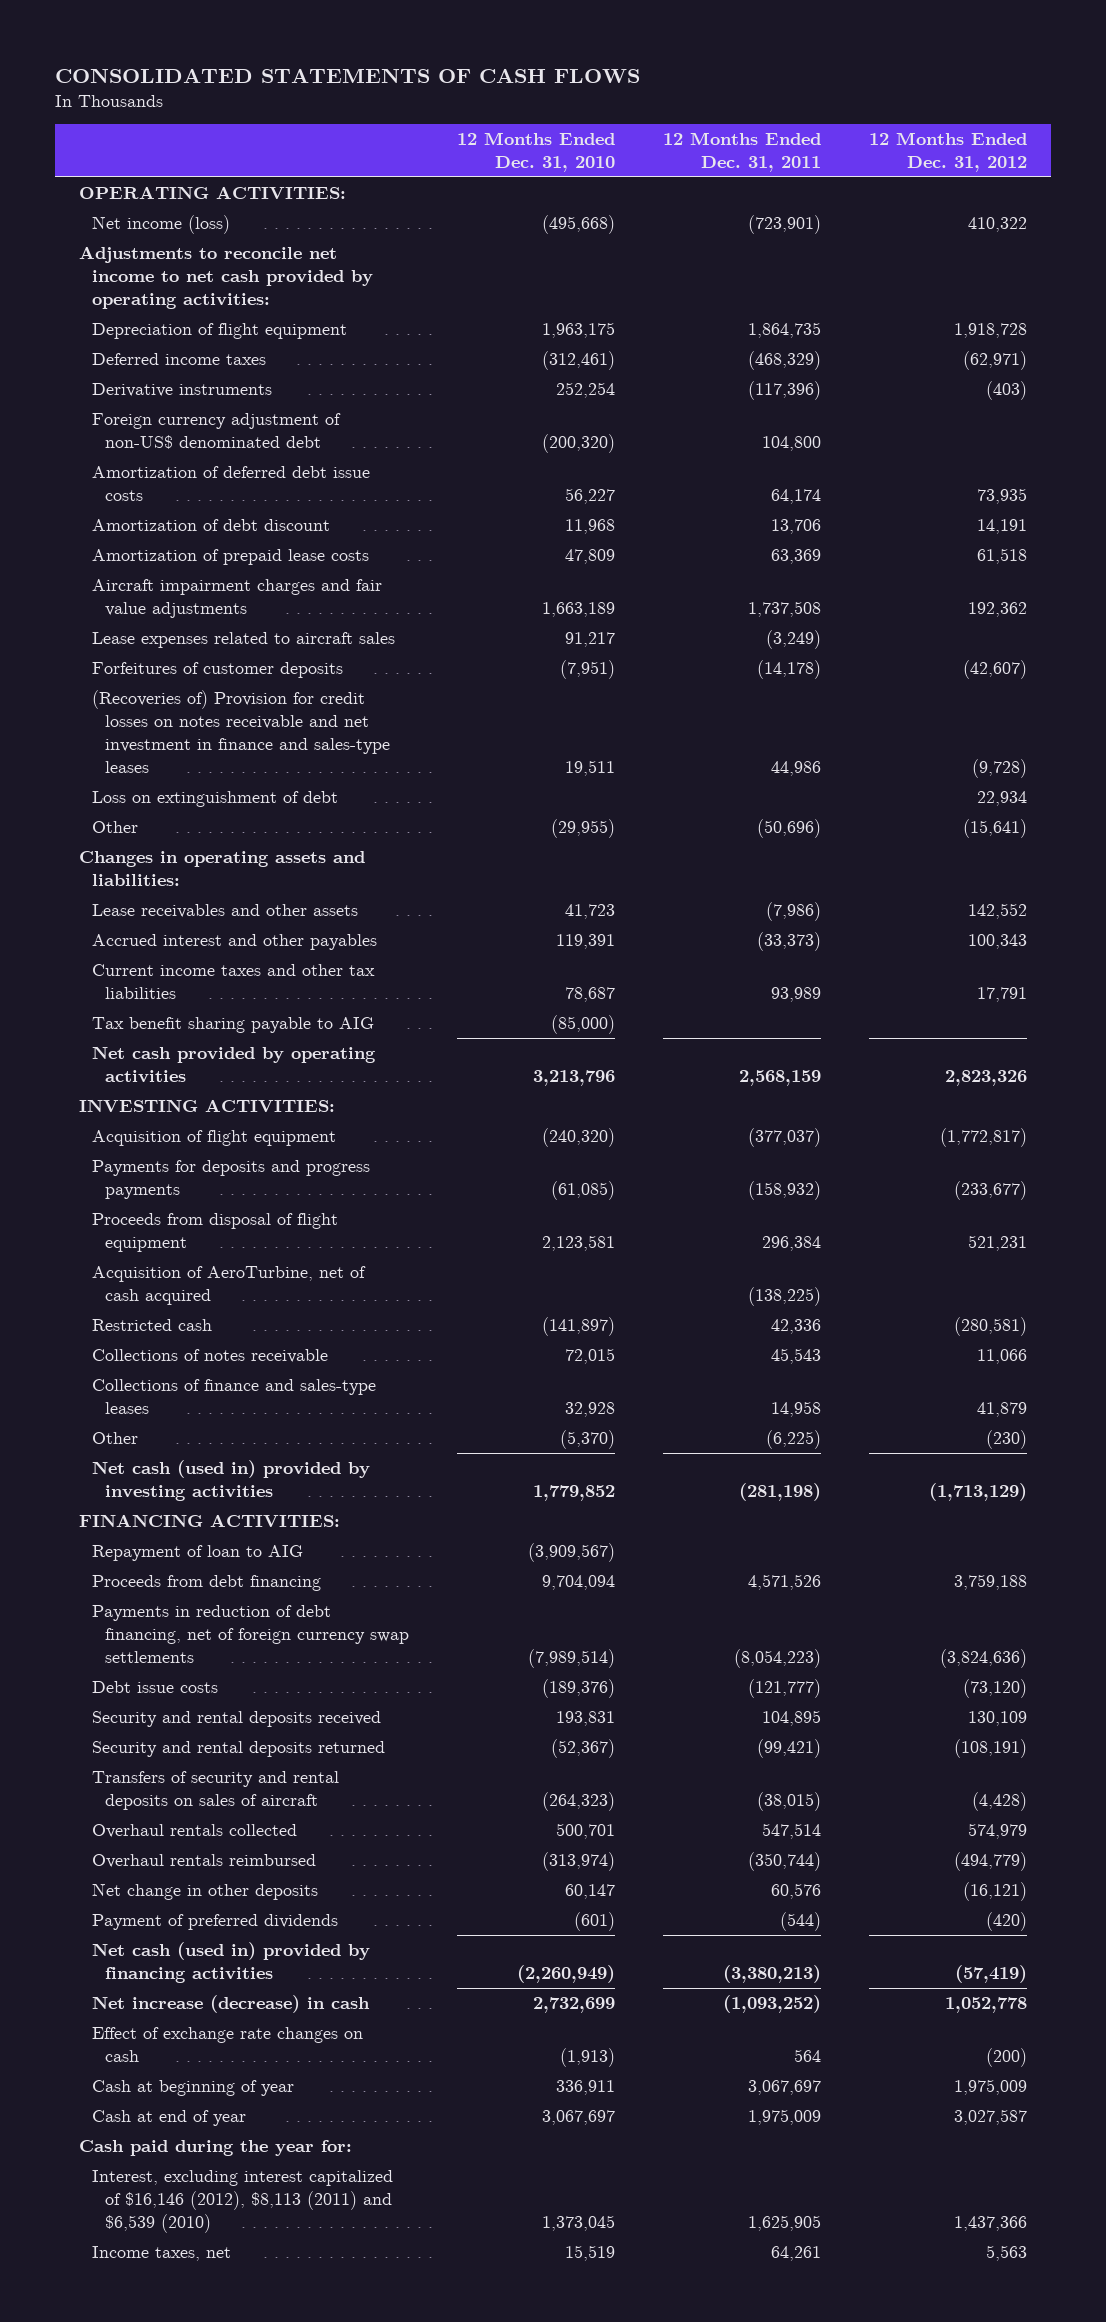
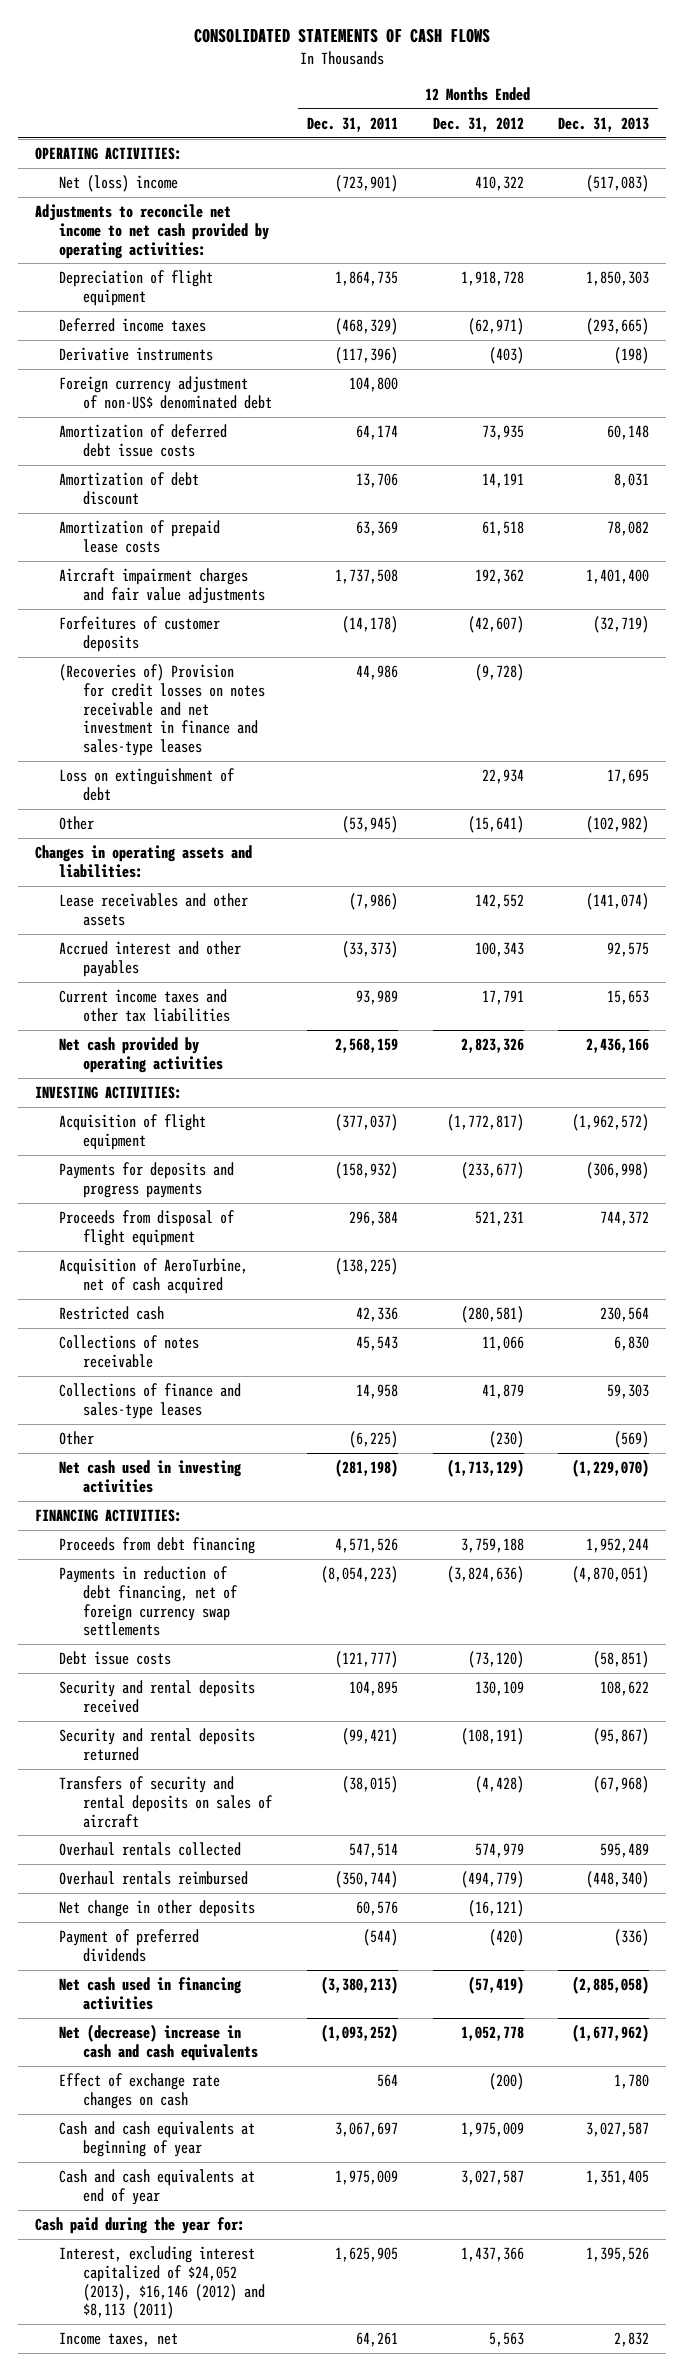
[457,132,616,173] 12 Months Ended Dec. 31, 2010 -> none
none -> [558,116,650,132] Dec. 31, 2013
[92,214,231,234] Net income (loss) -> [59,175,179,193] Net (loss) income
[92,631,396,648] Lease expenses related to aircraft sales -> none
[756,818,821,838] (50,696) -> [342,816,399,834] (53,945)
[92,1016,375,1033] Tax benefit sharing payable to AIG -> none
[92,1459,371,1501] Net cash (used in) provided by investing activities -> [59,1460,243,1493] Net cash used in investing activities
[92,1544,304,1561] Repayment of loan to AIG -> none
[92,1941,371,1983] Net cash (used in) provided by financing activities -> [59,1977,243,2010] Net cash used in financing activities
[92,1994,371,2013] Net increase (decrease) in cash -> [59,2024,259,2061] Net (decrease) increase in cash and cash equivalents
[92,2079,295,2096] Cash at beginning of year -> [59,2121,256,2157] Cash and cash equivalents at beginning of year
[92,2109,247,2126] Cash at end of year -> [59,2169,256,2205] Cash and cash equivalents at end of year
[92,2169,394,2233] Interest, excluding interest capitalized of $16,146 (2012), $8,113 (2011) and $6,539 (2010) -> [59,2246,266,2320] Interest, excluding interest capitalized of $24,052 (2013), $16,146 (2012) and $8,113 (2011)

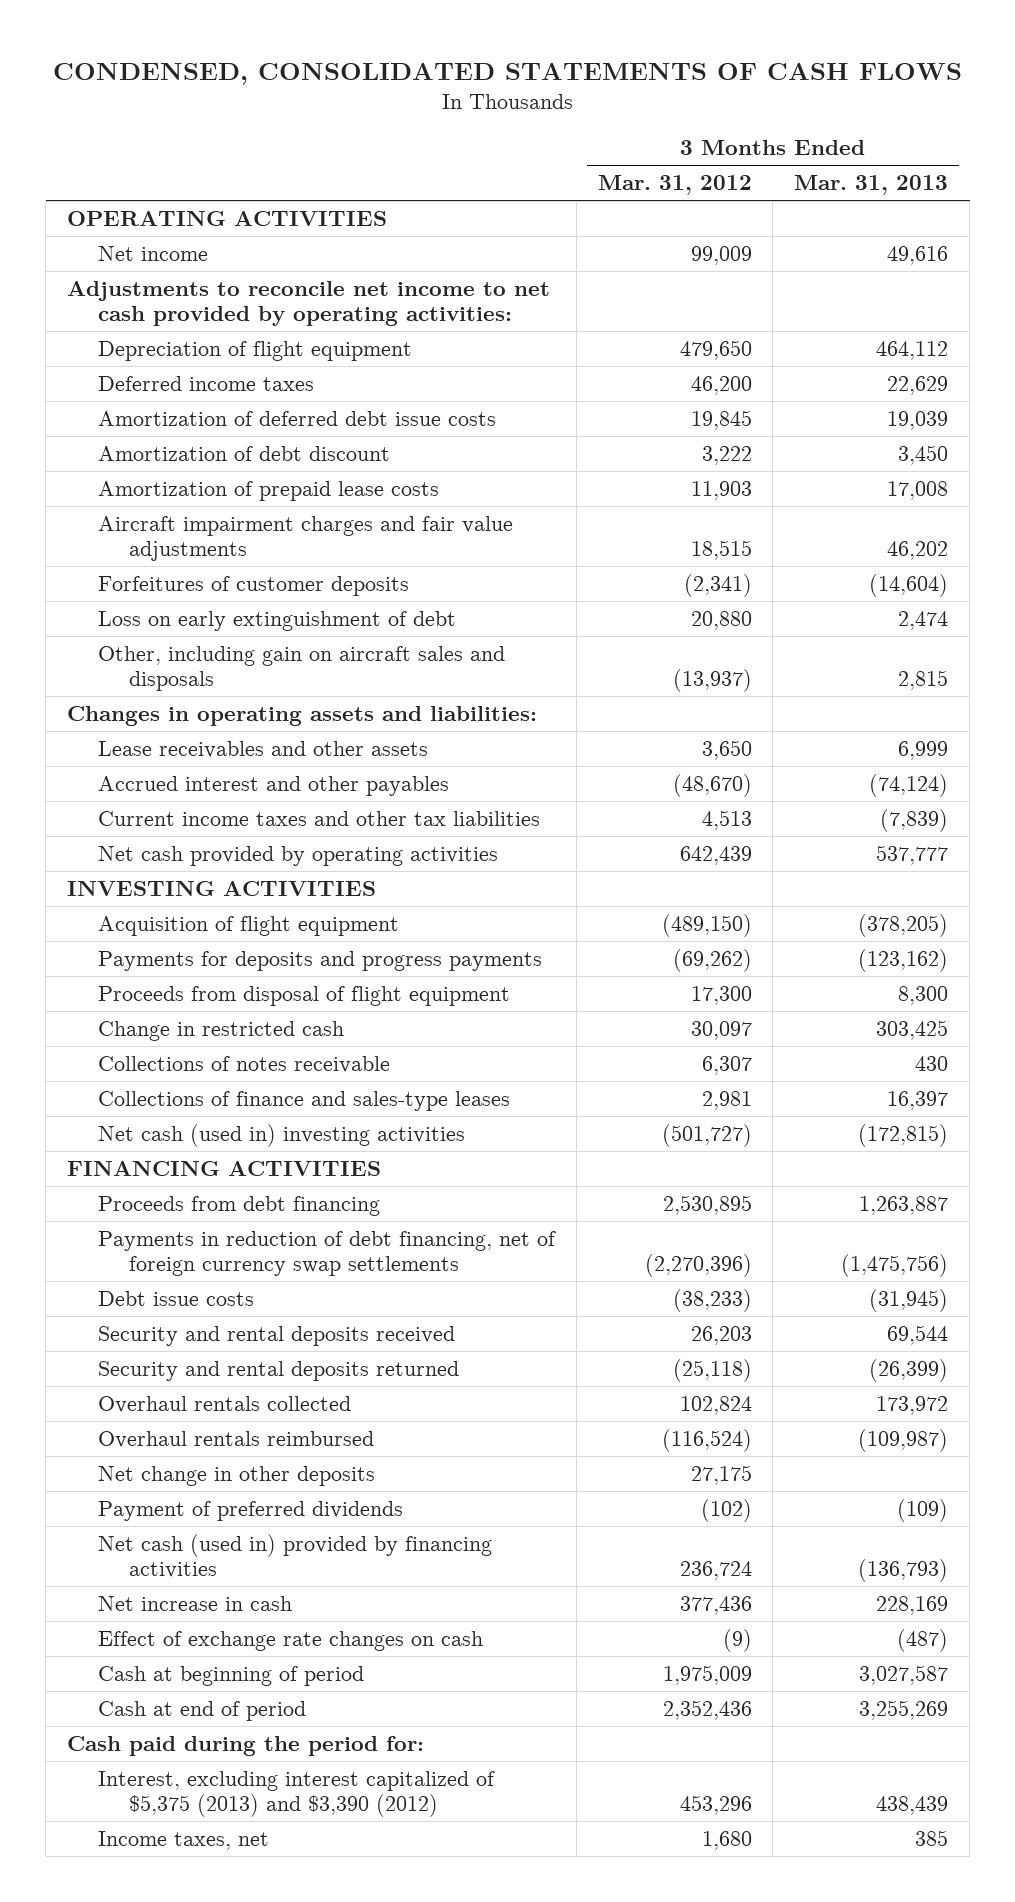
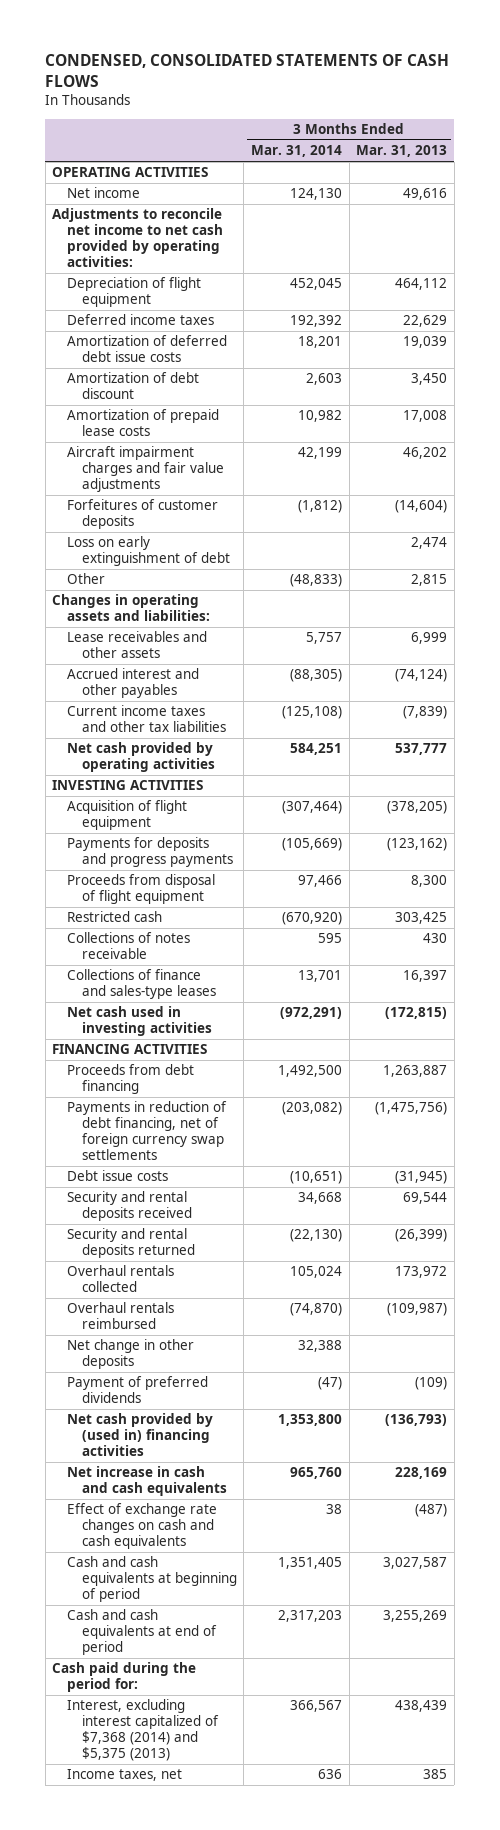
[597,175,752,196] Mar. 31, 2012 -> none
none -> [250,145,342,158] Mar. 31, 2014
[97,645,505,691] Other, including gain on aircraft sales and disposals -> [67,573,106,585] Other
[97,1020,344,1041] Change in restricted cash -> [67,911,163,923] Restricted cash
[97,1123,465,1147] Net cash (used in) investing activities -> [67,1006,212,1037] Net cash used in investing activities
[97,1533,492,1578] Net cash (used in) provided by financing activities -> [67,1413,214,1457] Net cash provided by (used in) financing activities
[97,1595,292,1611] Net increase in cash -> [67,1466,227,1497] Net increase in cash and cash equivalents
[97,1630,483,1651] Effect of exchange rate changes on cash -> [67,1503,218,1550] Effect of exchange rate changes on cash and cash equivalents
[97,1665,364,1686] Cash at beginning of period -> [67,1556,237,1603] Cash and cash equivalents at beginning of period
[97,1700,306,1721] Cash at end of period -> [67,1609,217,1656] Cash and cash equivalents at end of period
[97,1770,495,1817] Interest, excluding interest capitalized of $5,375 (2013) and $3,390 (2012) -> [67,1699,219,1761] Interest, excluding interest capitalized of $7,368 (2014) and $5,375 (2013)

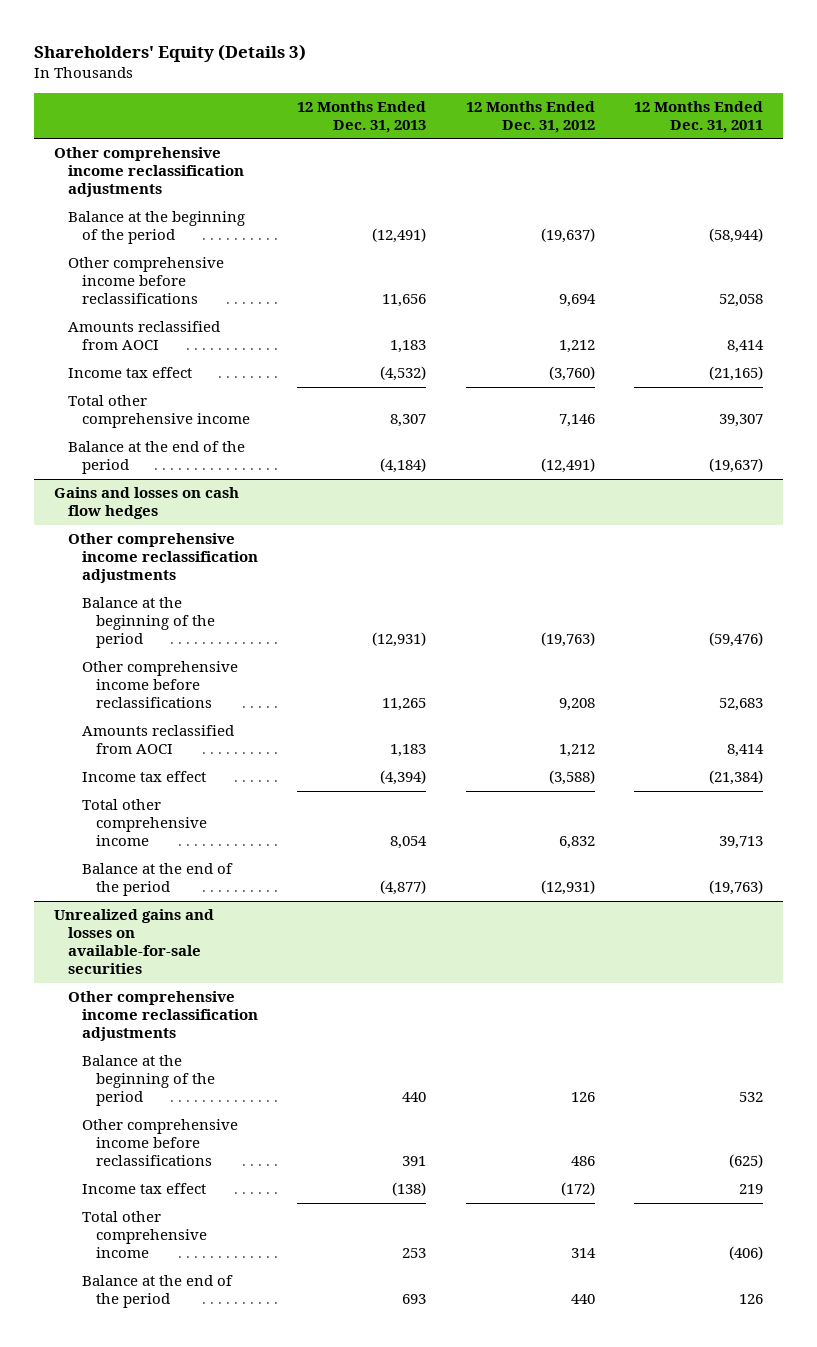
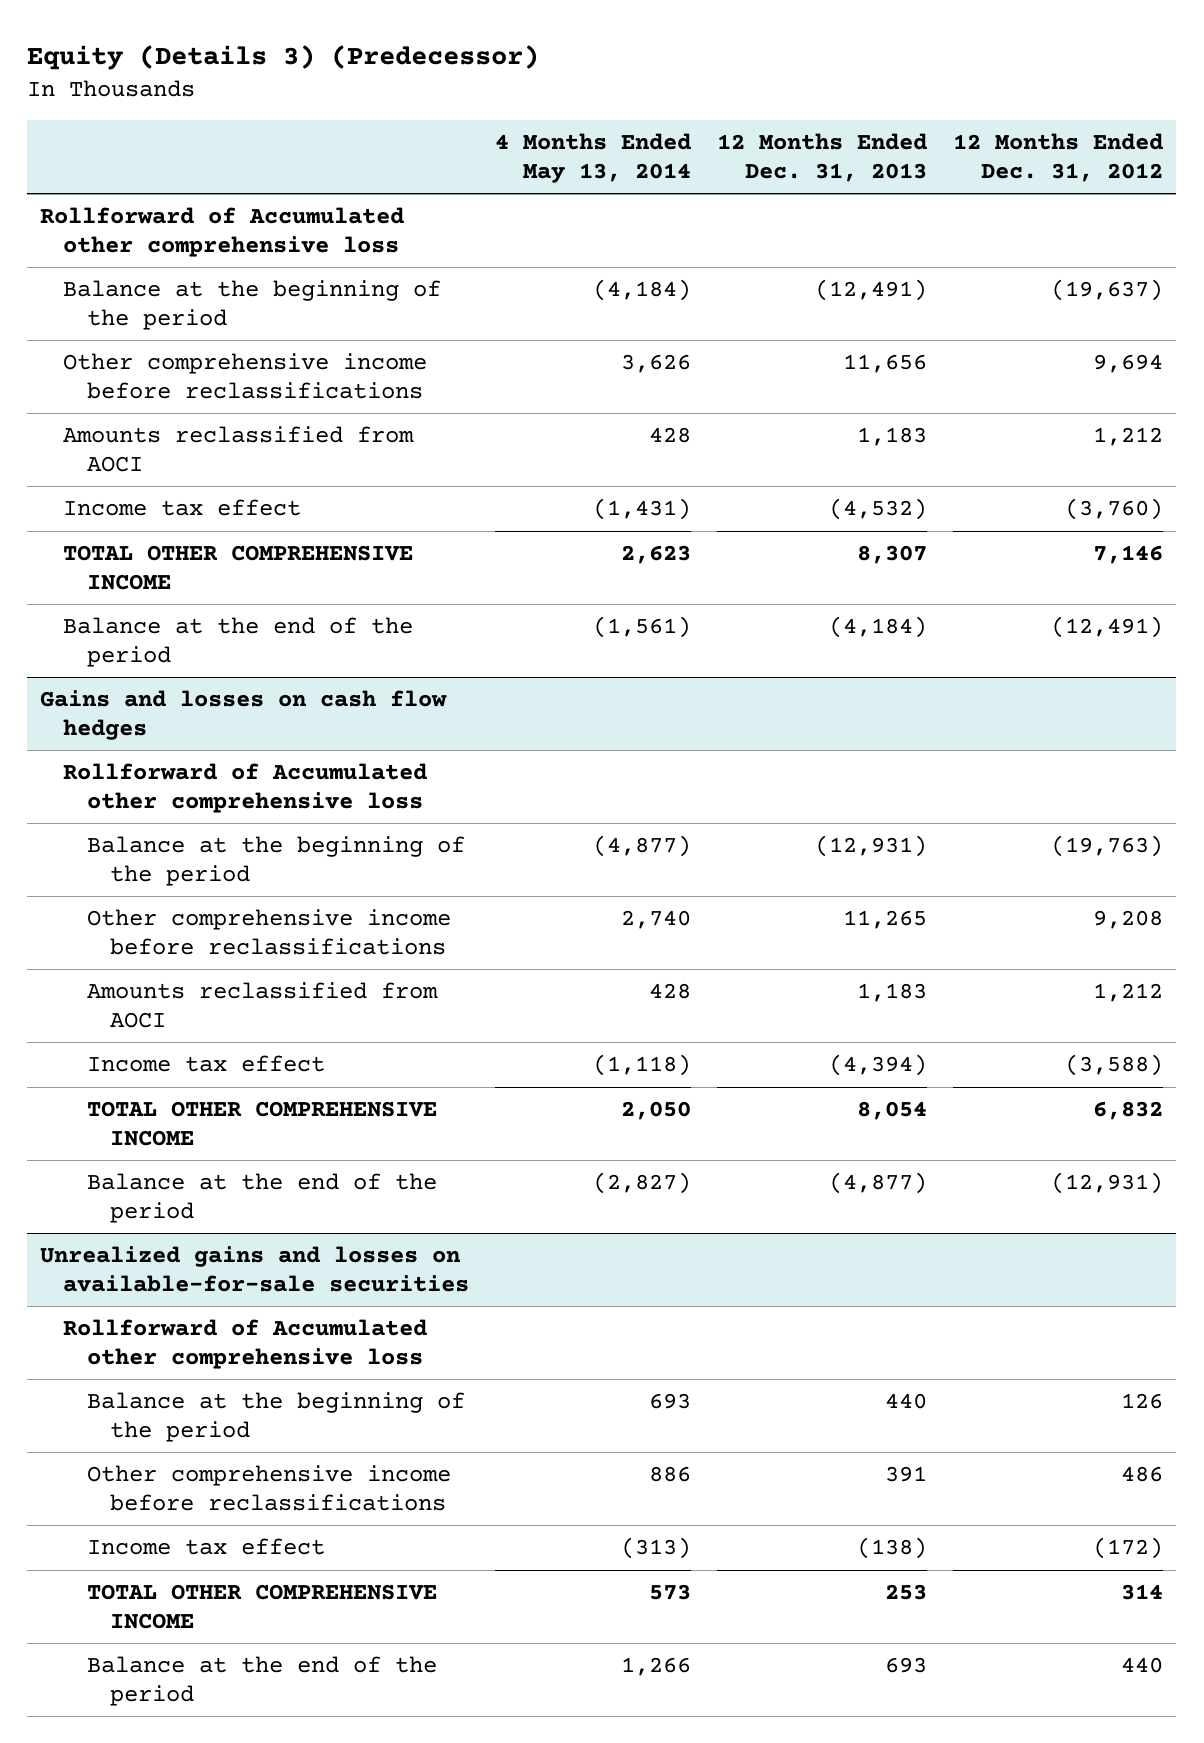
[34,43,307,62] Shareholders' Equity (Details 3) -> [27,45,540,71] Equity (Details 3) (Predecessor)
[634,100,764,133] 12 Months Ended Dec. 31, 2011 -> none
none -> [495,133,692,183] 4 Months Ended May 13, 2014
[54,147,245,198] Other comprehensive income reclassification adjustments -> none
none -> [40,207,405,257] Rollforward of Accumulated other comprehensive loss
[68,395,251,429] Total other comprehensive income -> [63,545,414,590] TOTAL OTHER COMPREHENSIVE INCOME
[68,533,259,584] Other comprehensive income reclassification adjustments -> none
none -> [63,763,428,813] Rollforward of Accumulated other comprehensive loss
[82,799,208,847] Total other comprehensive income -> [86,1101,437,1146] TOTAL OTHER COMPREHENSIVE INCOME
[68,991,259,1042] Other comprehensive income reclassification adjustments -> none
none -> [63,1319,428,1369] Rollforward of Accumulated other comprehensive loss
[82,1211,208,1259] Total other comprehensive income -> [86,1584,437,1629] TOTAL OTHER COMPREHENSIVE INCOME

